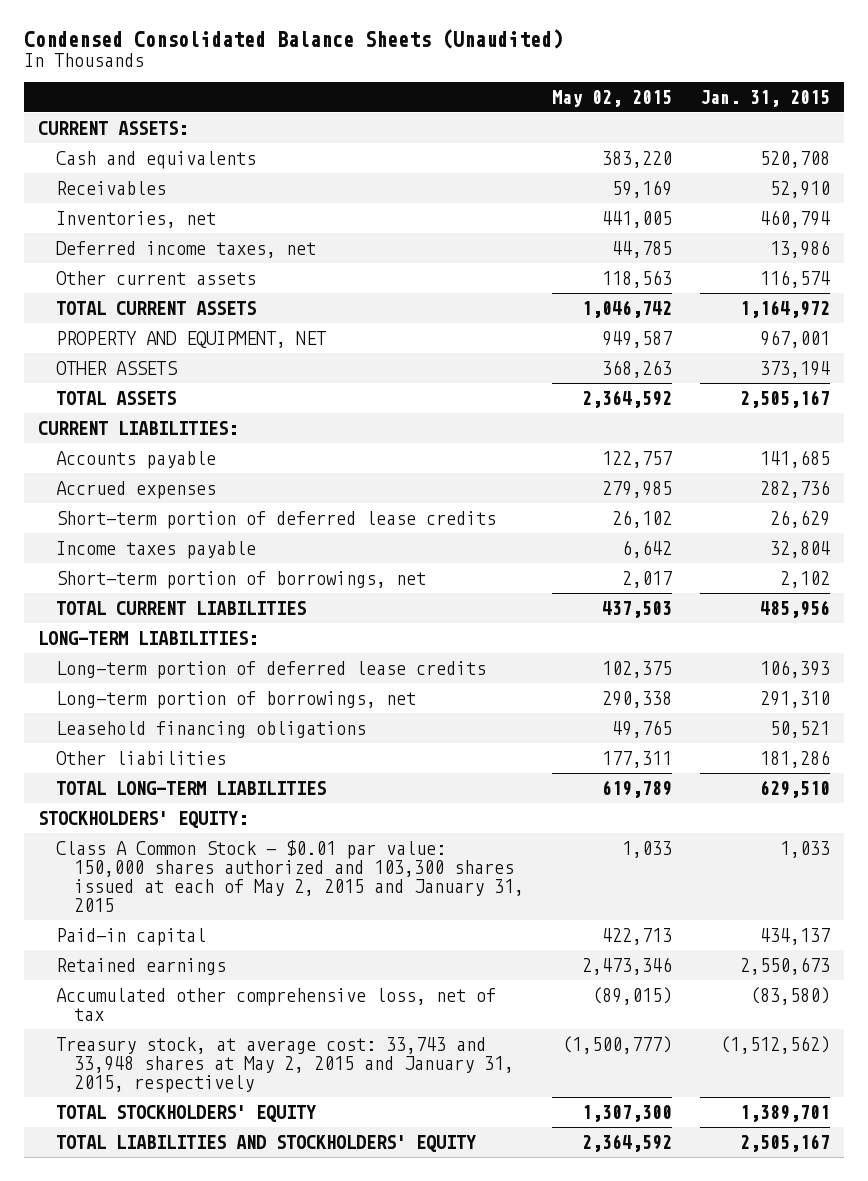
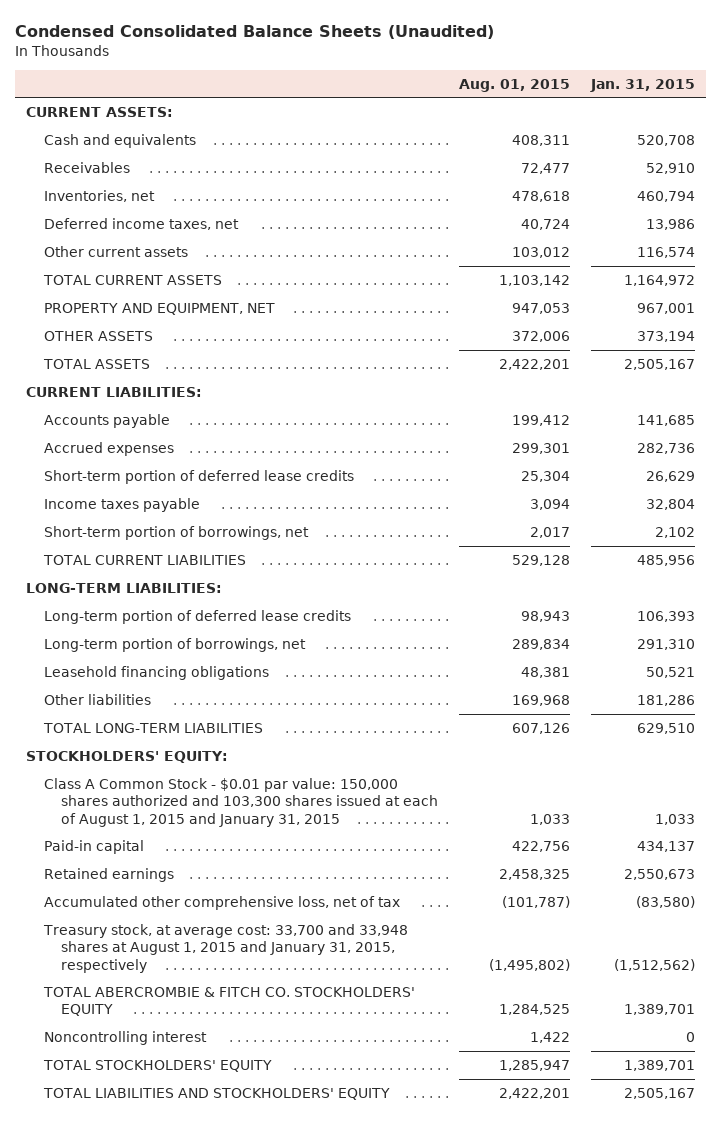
[552,89,673,107] May 02, 2015 -> none
none -> [459,78,571,92] Aug. 01, 2015
[56,839,525,912] Class A Common Stock - $0.01 par value: 150,000 shares authorized and 103,300 shares issued at each of May 2, 2015 and January 31, 2015 -> [43,777,439,827] Class A Common Stock - $0.01 par value: 150,000 shares authorized and 103,300 shares issued at each of August 1, 2015 and January 31, 2015
[56,1036,515,1093] Treasury stock, at average cost: 33,743 and 33,948 shares at May 2, 2015 and January 31, 2015, respectively -> [42,923,408,973] Treasury stock, at average cost: 33,700 and 33,948 shares at August 1, 2015 and January 31, 2015, respectively
none -> [42,986,415,1017] TOTAL ABERCROMBIE & FITCH CO. STOCKHOLDERS' EQUITY
none -> [43,1030,207,1045] Noncontrolling interest

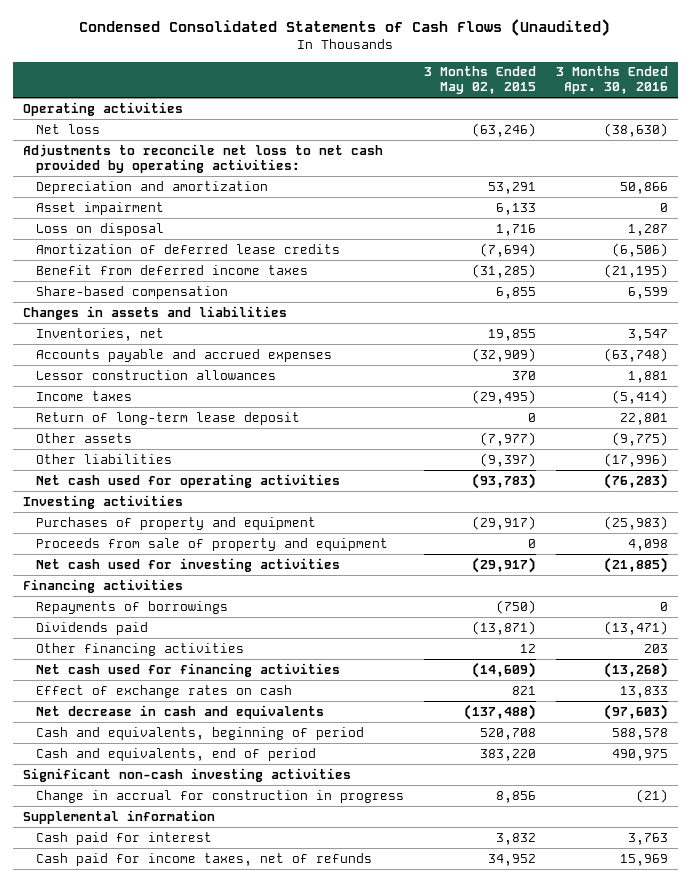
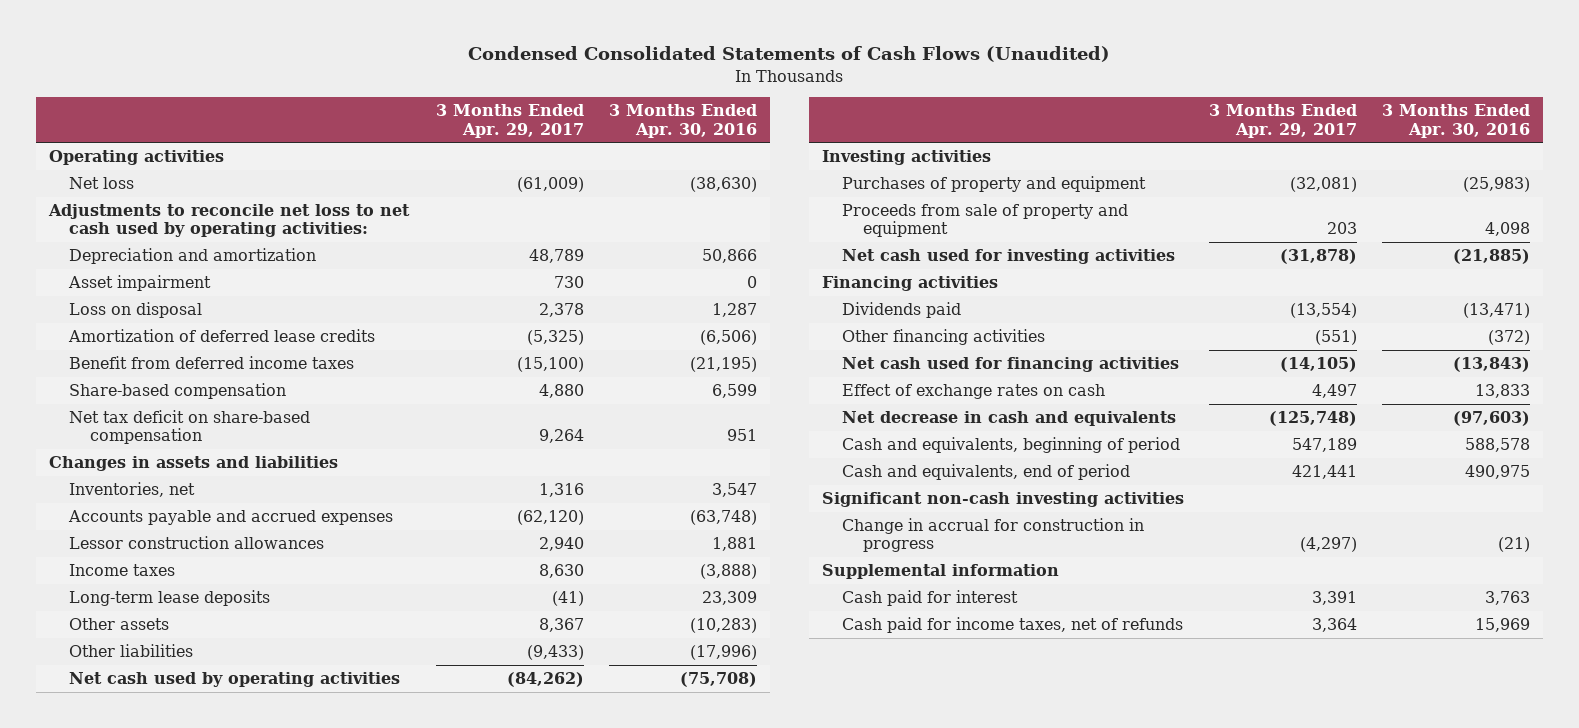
[424,66,537,95] 3 Months Ended May 02, 2015 -> none
none -> [435,104,584,138] 3 Months Ended Apr. 29, 2017
[22,143,383,173] Adjustments to reconcile net loss to net cash provided by operating activities: -> [47,204,410,238] Adjustments to reconcile net loss to net cash used by operating activities:
none -> [69,410,311,445] Net tax deficit on share-based compensation
[611,389,668,404] (5,414) -> [700,564,758,580] (3,888)
[36,411,301,425] Return of long-term lease deposit -> [69,590,271,607] Long-term lease deposits
[619,412,668,425] 22,801 -> [702,591,758,606] 23,309
[611,431,668,446] (9,775) -> [690,618,758,634] (10,283)
[36,473,341,488] Net cash used for operating activities -> [69,672,401,688] Net cash used by operating activities
[603,472,668,489] (76,283) -> [680,672,758,688] (75,708)
[36,600,229,614] Repayments of borrowings -> none
[643,643,668,653] 203 -> [1487,330,1530,346] (372)
[603,661,668,678] (13,268) -> [1452,357,1530,373] (13,843)

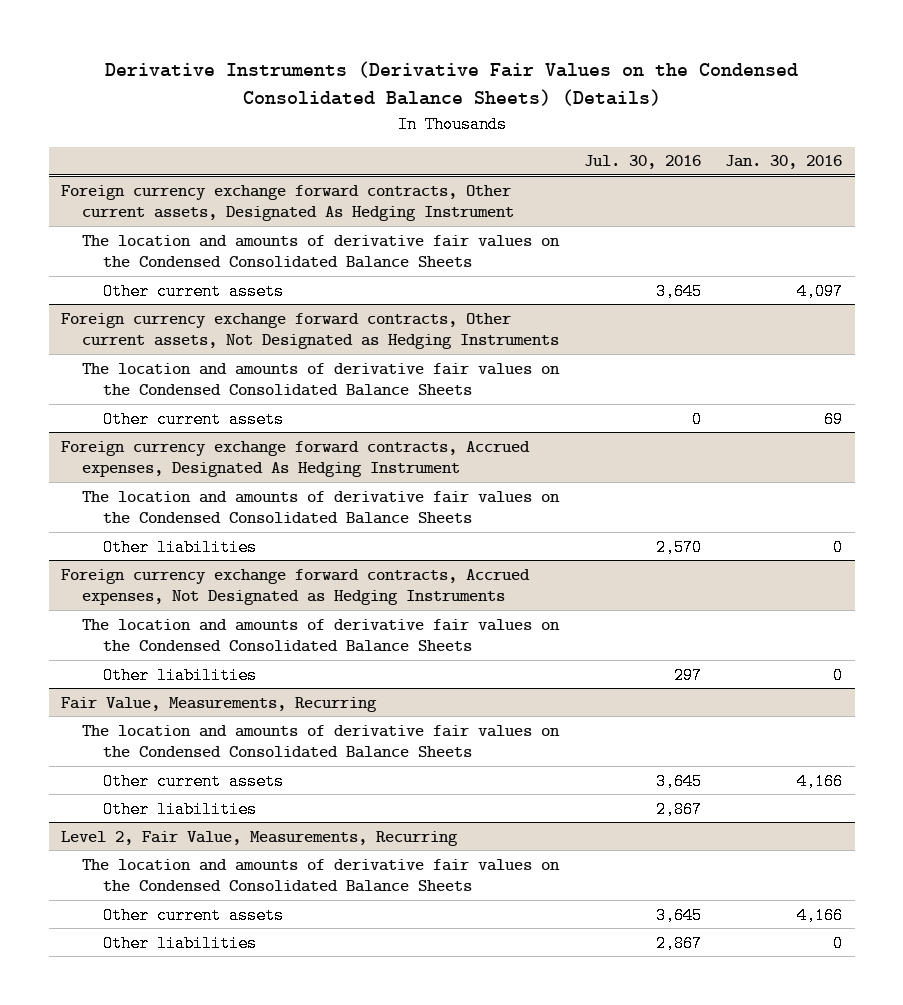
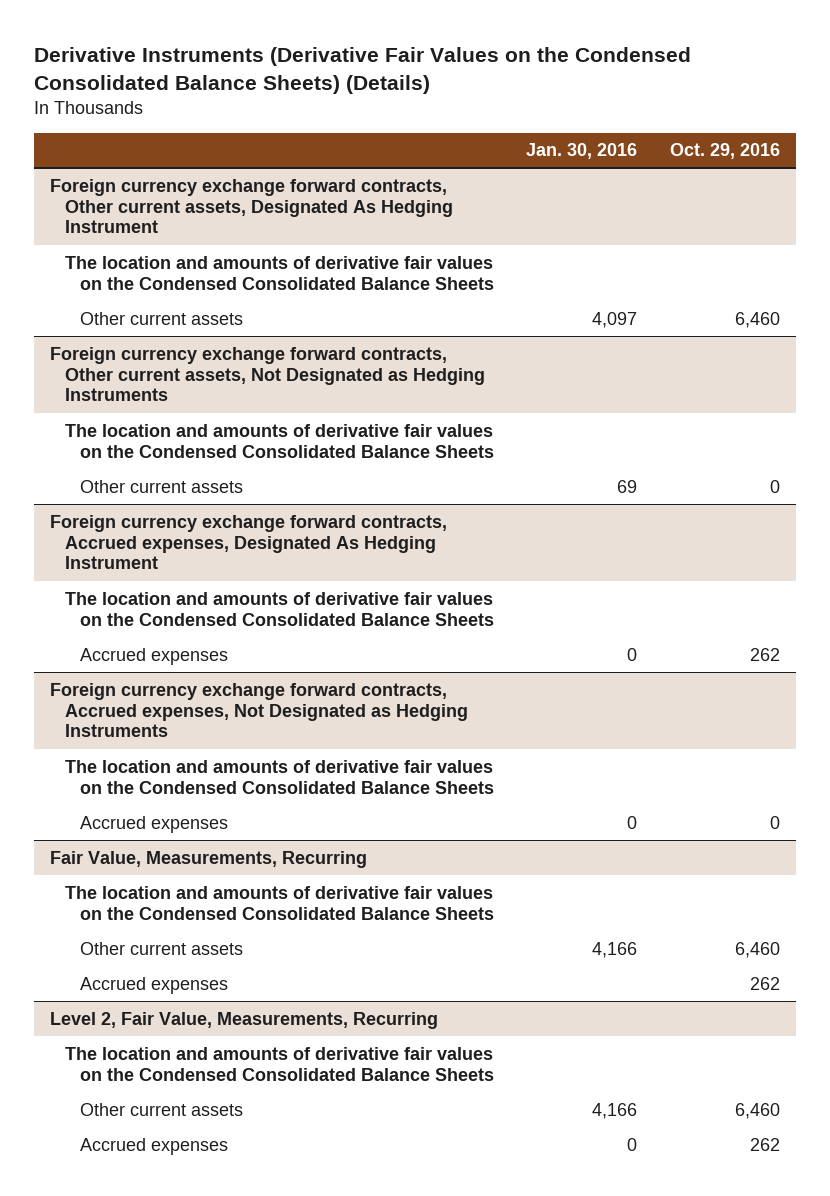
[583,155,701,170] Jul. 30, 2016 -> none
none -> [669,143,780,160] Oct. 29, 2016
[102,538,257,556] Other liabilities -> [80,647,229,665] Accrued expenses
[102,666,257,684] Other liabilities -> [80,815,229,833] Accrued expenses
[102,800,257,818] Other liabilities -> [80,976,229,994] Accrued expenses
[102,934,257,952] Other liabilities -> [80,1137,229,1155] Accrued expenses

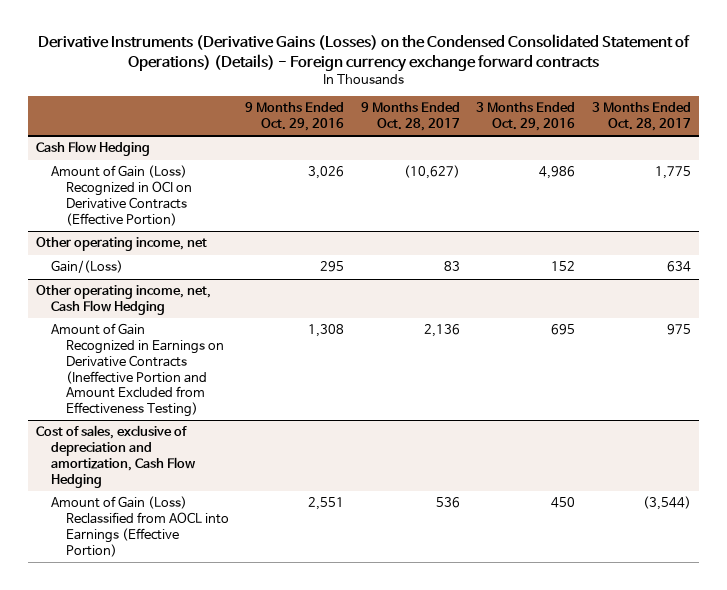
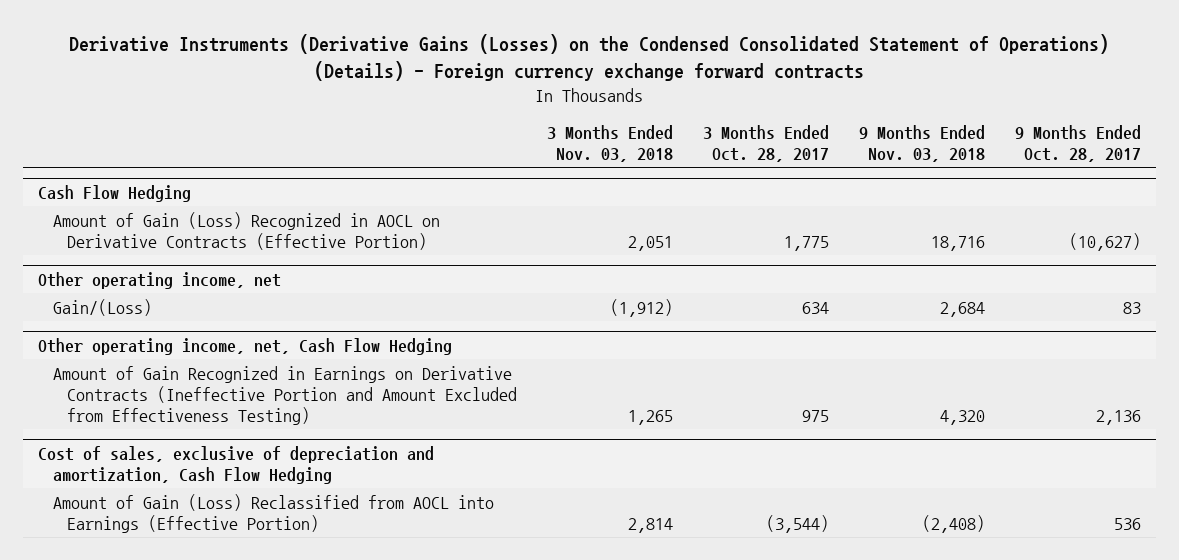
[245,102,345,131] 9 Months Ended Oct. 29, 2016 -> none
[476,102,576,131] 3 Months Ended Oct. 29, 2016 -> none
none -> [547,124,674,162] 3 Months Ended Nov. 03, 2018
none -> [859,124,986,162] 9 Months Ended Nov. 03, 2018
[51,165,192,226] Amount of Gain (Loss) Recognized in OCI on Derivative Contracts (Effective Portion) -> [52,211,440,250] Amount of Gain (Loss) Recognized in AOCL on Derivative Contracts (Effective Portion)

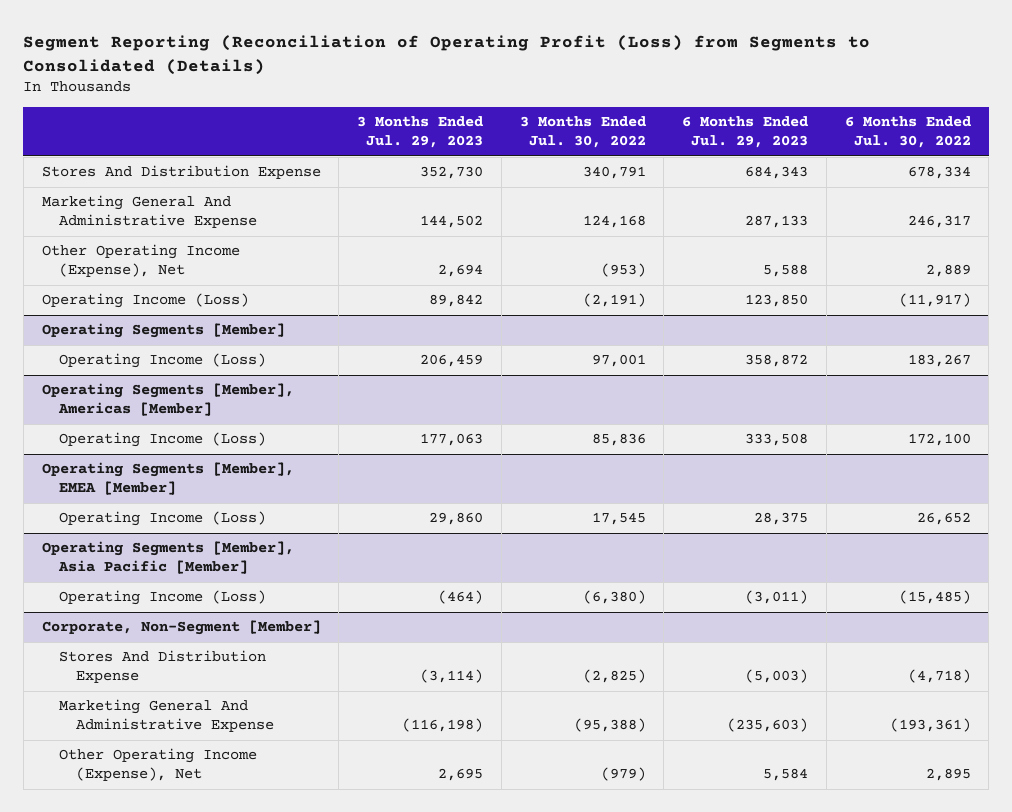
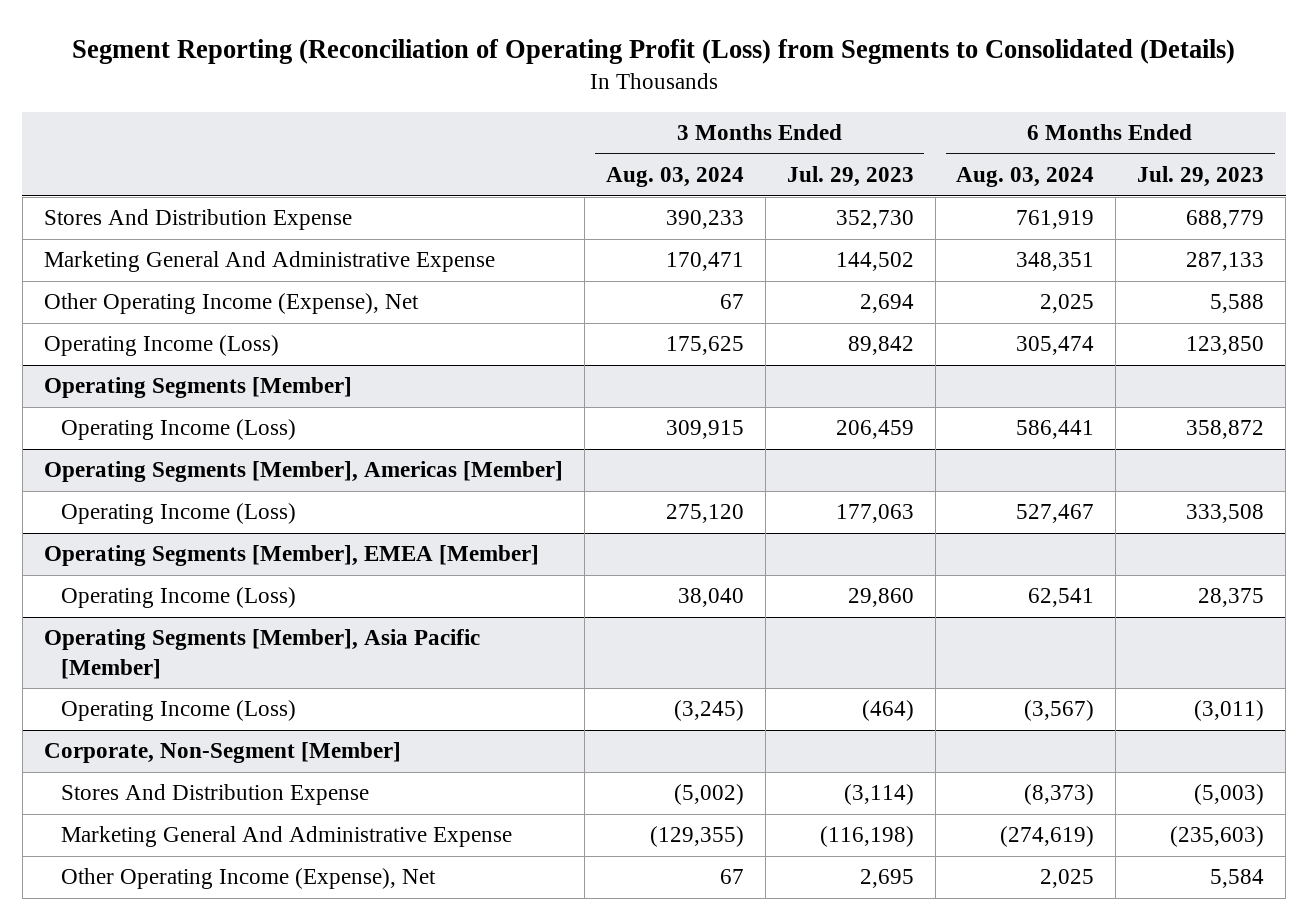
[519,116,646,149] 3 Months Ended Jul. 30, 2022 -> none
[844,116,971,149] 6 Months Ended Jul. 30, 2022 -> none
none -> [605,167,744,188] Aug. 03, 2024
none -> [956,167,1095,188] Aug. 03, 2024
[745,166,809,180] 684,343 -> [1186,210,1265,230] 688,779

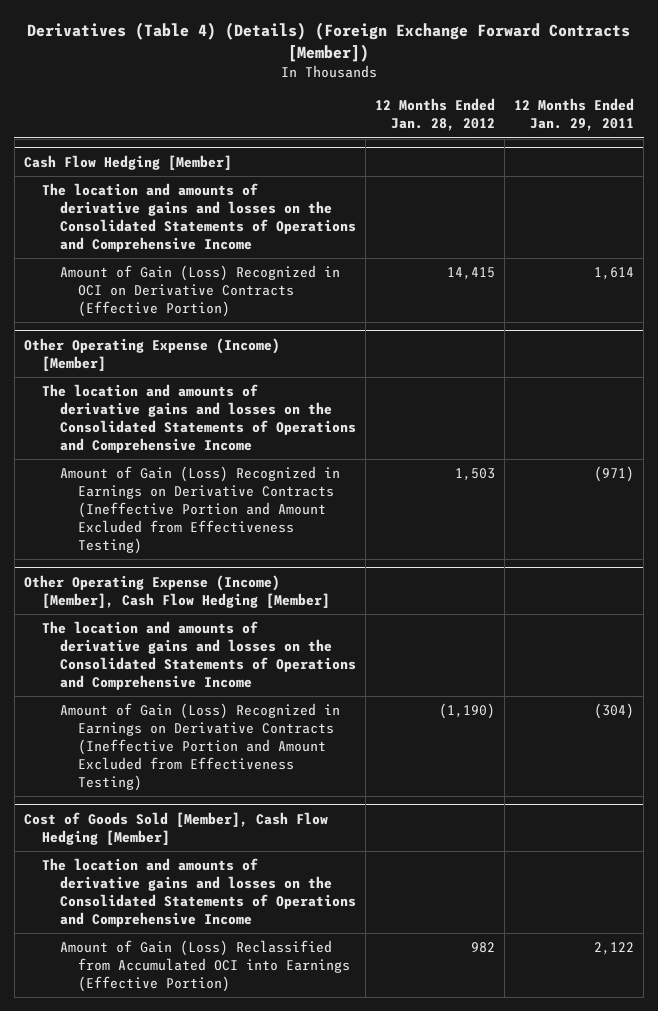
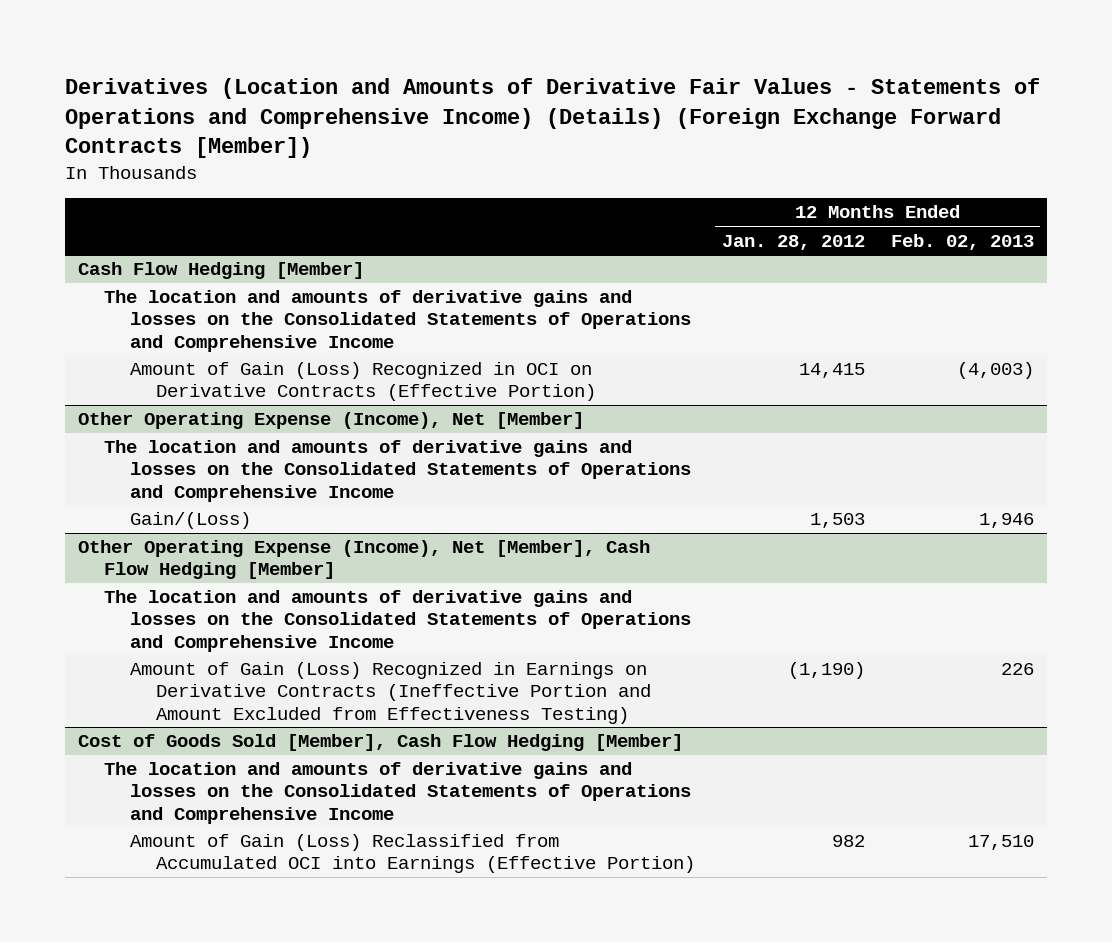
[27,22,631,63] Derivatives (Table 4) (Details) (Foreign Exchange Forward Contracts [Member]) -> [64,78,1040,159] Derivatives (Location and Amounts of Derivative Fair Values - Statements of Operations and Comprehensive Income) (Details) (Foreign Exchange Forward Contracts [Member])
[514,98,635,132] 12 Months Ended Jan. 29, 2011 -> none
none -> [890,233,1034,250] Feb. 02, 2013
[23,338,280,371] Other Operating Expense (Income) [Member] -> [77,412,584,430] Other Operating Expense (Income), Net [Member]
[60,466,341,554] Amount of Gain (Loss) Recognized in Earnings on Derivative Contracts (Ineffective Portion and Amount Excluded from Effectiveness Testing) -> [130,512,252,530] Gain/(Loss)
[23,575,331,608] Other Operating Expense (Income) [Member], Cash Flow Hedging [Member] -> [77,540,650,580] Other Operating Expense (Income), Net [Member], Cash Flow Hedging [Member]

